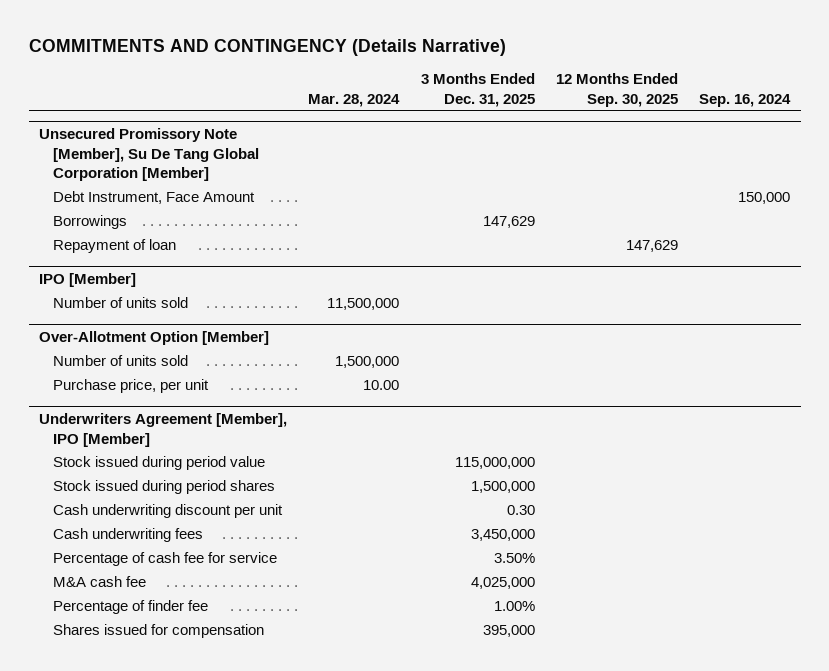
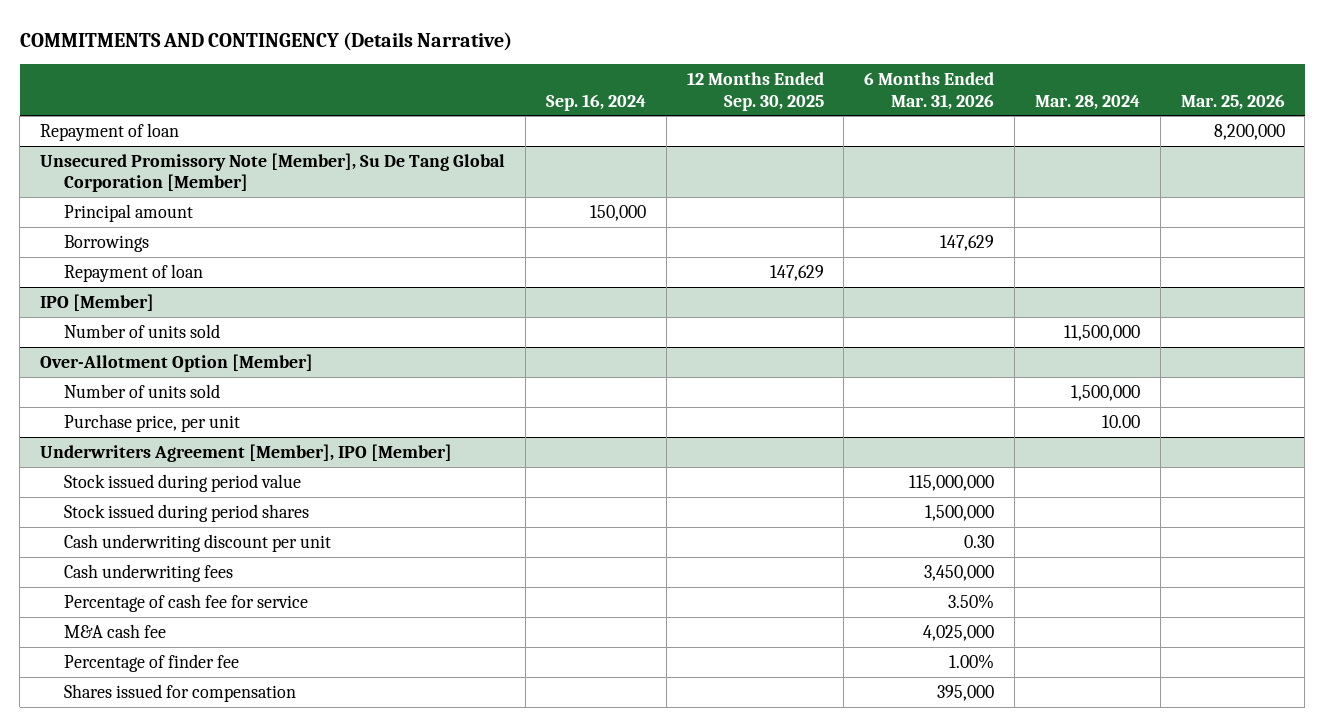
[420,73,535,108] 3 Months Ended Dec. 31, 2025 -> none
none -> [864,72,995,110] 6 Months Ended Mar. 31, 2026
none -> [1180,93,1285,110] Mar. 25, 2026
none -> [40,122,180,141] Repayment of loan
[53,191,256,205] Debt Instrument, Face Amount -> [64,203,194,222] Principal amount

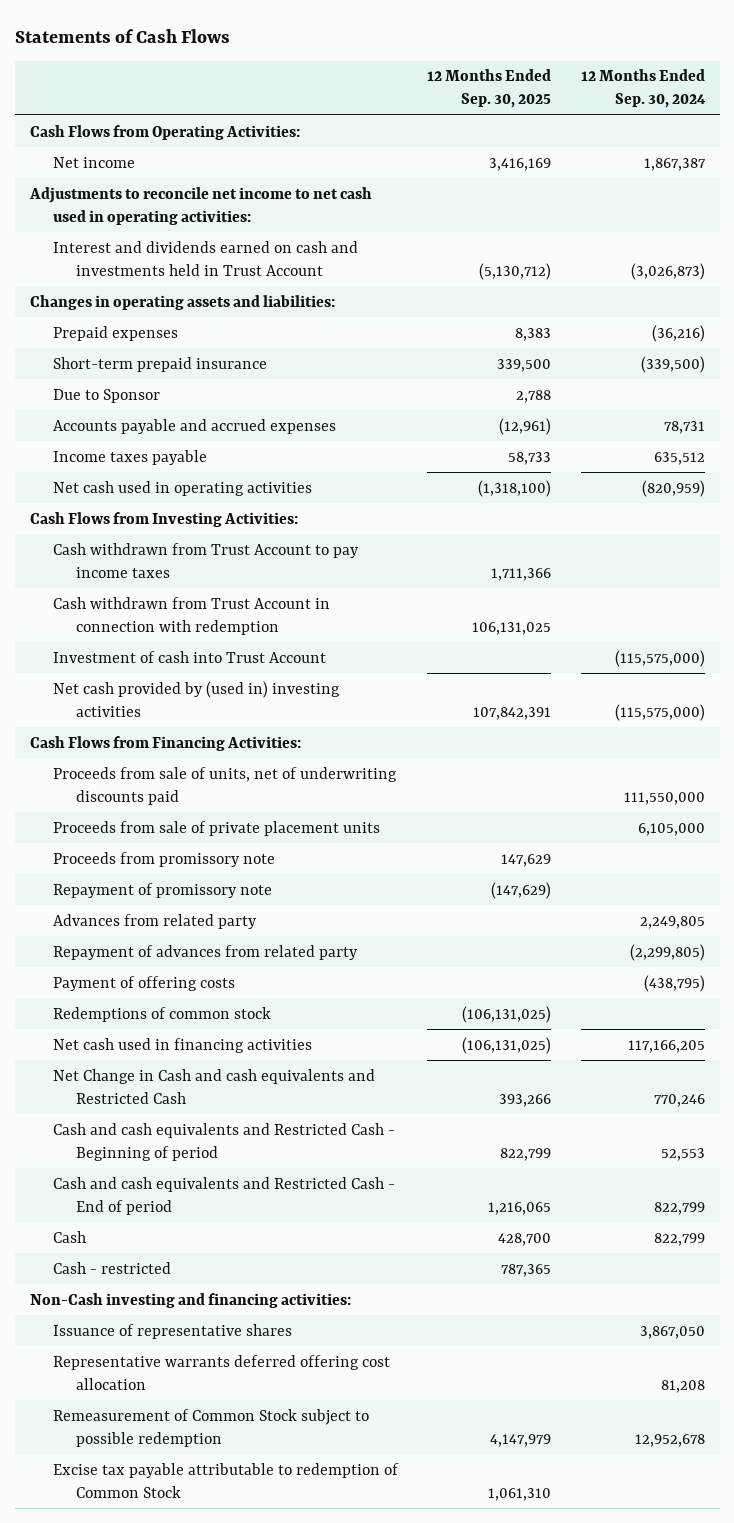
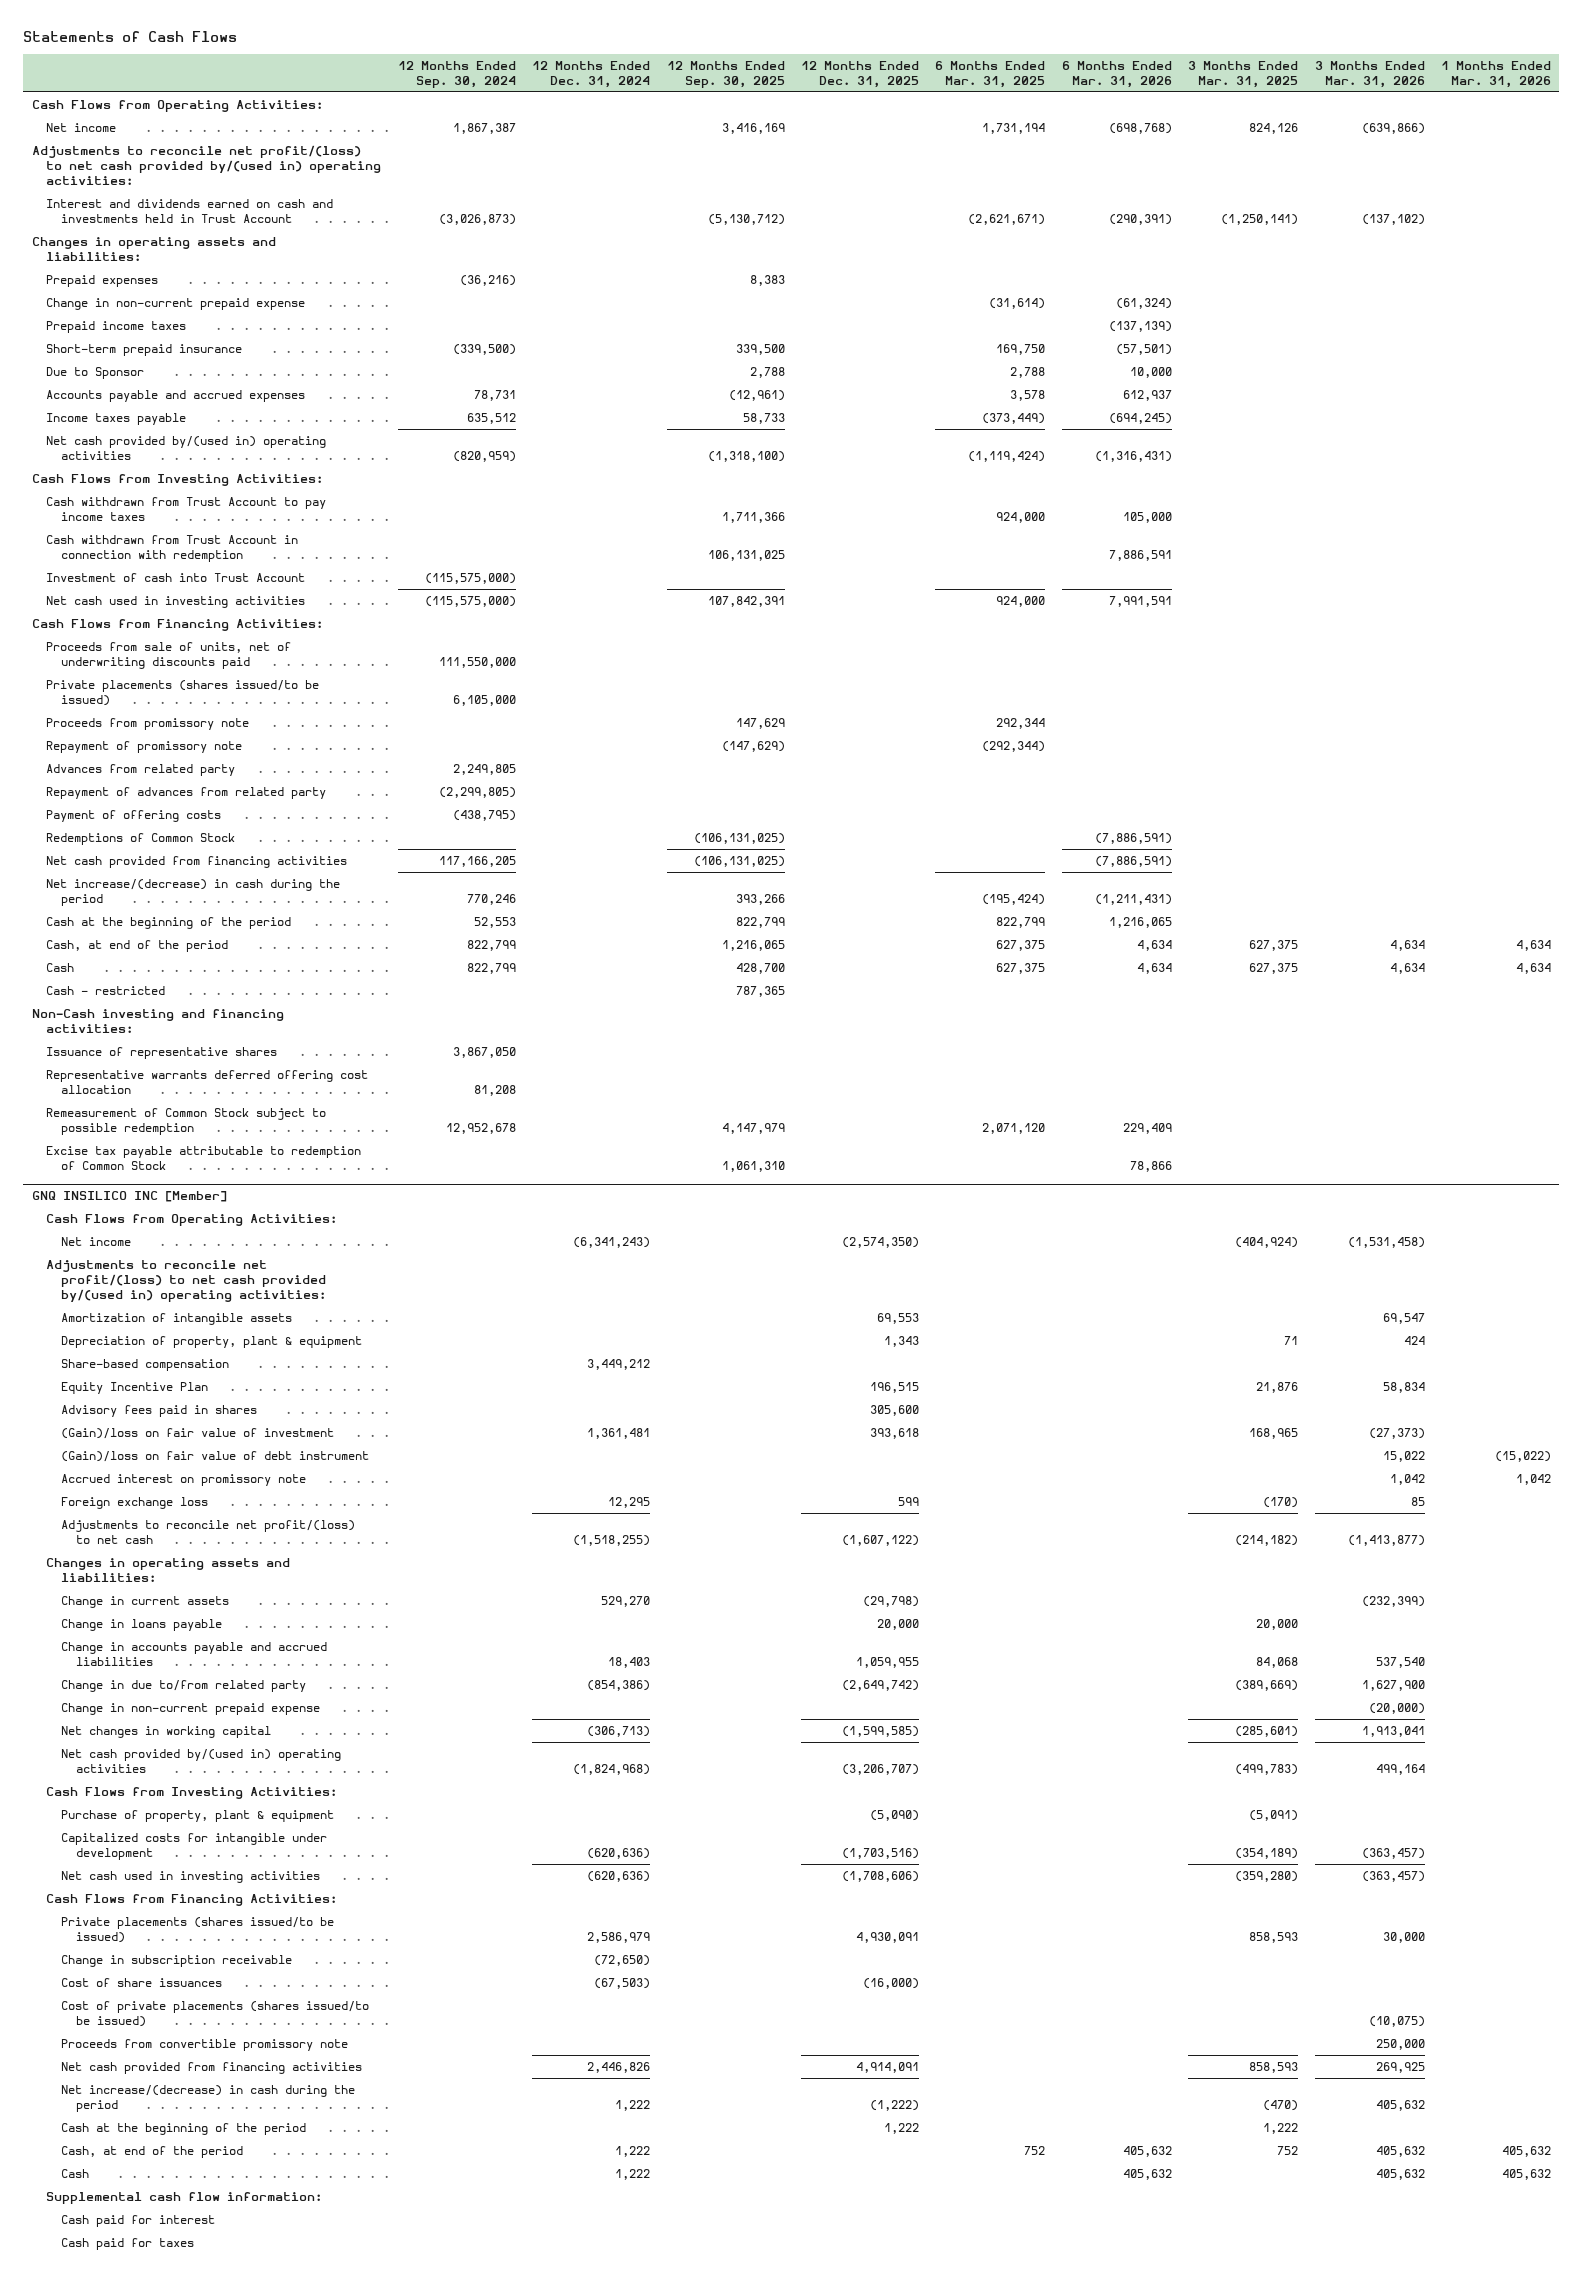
none -> [532,60,651,88] 12 Months Ended Dec. 31, 2024
none -> [801,60,920,88] 12 Months Ended Dec. 31, 2025
none -> [935,60,1046,88] 6 Months Ended Mar. 31, 2025
none -> [1061,60,1172,88] 6 Months Ended Mar. 31, 2026
none -> [1188,60,1299,88] 3 Months Ended Mar. 31, 2025
none -> [1314,60,1425,88] 3 Months Ended Mar. 31, 2026
none -> [1441,60,1552,88] 1 Months Ended Mar. 31, 2026
[28,186,372,225] Adjustments to reconcile net income to net cash used in operating activities: -> [31,144,382,186] Adjustments to reconcile net profit/(loss) to net cash provided by/(used in) operating activities:
none -> [46,297,306,310] Change in non-current prepaid expense
none -> [46,320,187,333] Prepaid income taxes
[52,480,312,496] Net cash used in operating activities -> [46,435,327,461] Net cash provided by/(used in) operating activities
[52,680,340,717] Net cash provided by (used in) investing activities -> [46,595,306,608] Net cash used in investing activities
[52,820,380,836] Proceeds from sale of private placement units -> [46,679,320,707] Private placements (shares issued/to be issued)
[52,1006,271,1022] Redemptions of common stock -> [46,832,236,845] Redemptions of Common Stock
[52,1037,312,1053] Net cash used in financing activities -> [46,855,348,868] Net cash provided from financing activities
[52,1068,375,1104] Net Change in Cash and cash equivalents and Restricted Cash -> [46,878,341,907] Net increase/(decrease) in cash during the period
[52,1122,395,1161] Cash and cash equivalents and Restricted Cash - Beginning of period -> [46,916,292,929] Cash at the beginning of the period
[52,1176,395,1215] Cash and cash equivalents and Restricted Cash - End of period -> [46,939,229,952] Cash, at end of the period
none -> [31,1191,227,1203] GNQ INSILICO INC [Member]
none -> [46,1213,338,1226] Cash Flows from Operating Activities:
none -> [61,1236,132,1246] Net income
none -> [46,1259,327,1303] Adjustments to reconcile net profit/(loss) to net cash provided by/(used in) operating activities:
none -> [61,1312,293,1325] Amortization of intangible assets
none -> [61,1335,363,1348] Depreciation of property, plant & equipment
none -> [61,1358,230,1371] Share-based compensation
none -> [61,1381,209,1394] Equity Incentive Plan
none -> [61,1404,258,1417] Advisory fees paid in shares
none -> [61,1427,335,1439] (Gain)/loss on fair value of investment
none -> [61,1450,370,1462] (Gain)/loss on fair value of debt instrument
none -> [61,1473,307,1486] Accrued interest on promissory note
none -> [61,1496,209,1509] Foreign exchange loss
none -> [61,1519,356,1545] Adjustments to reconcile net profit/(loss) to net cash
none -> [46,1557,291,1583] Changes in operating assets and liabilities:
none -> [61,1595,230,1608] Change in current assets
none -> [61,1618,223,1631] Change in loans payable
none -> [61,1641,328,1667] Change in accounts payable and accrued liabilities
none -> [61,1679,307,1692] Change in due to/from related party
none -> [61,1702,321,1715] Change in non-current prepaid expense
none -> [61,1725,272,1738] Net changes in working capital
none -> [61,1748,342,1774] Net cash provided by/(used in) operating activities
none -> [46,1786,338,1799] Cash Flows from Investing Activities:
none -> [61,1809,335,1822] Purchase of property, plant & equipment
none -> [61,1832,328,1861] Capitalized costs for intangible under development
none -> [61,1870,321,1883] Net cash used in investing activities
none -> [46,1893,338,1906] Cash Flows from Financing Activities:
none -> [61,1916,335,1944] Private placements (shares issued/to be issued)
none -> [61,1954,293,1967] Change in subscription receivable
none -> [61,1977,223,1987] Cost of share issuances
none -> [61,2000,370,2028] Cost of private placements (shares issued/to be issued)
none -> [61,2038,349,2051] Proceeds from convertible promissory note
none -> [61,2061,363,2074] Net cash provided from financing activities
none -> [61,2084,356,2113] Net increase/(decrease) in cash during the period
none -> [61,2122,307,2135] Cash at the beginning of the period
none -> [61,2145,244,2158] Cash, at end of the period
none -> [61,2168,90,2178] Cash
none -> [46,2191,323,2204] Supplemental cash flow information:
none -> [61,2214,216,2227] Cash paid for interest
none -> [61,2237,195,2250] Cash paid for taxes

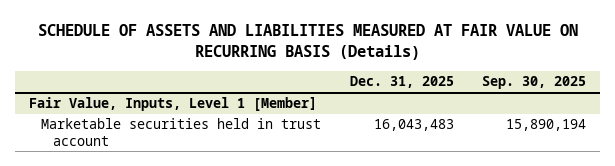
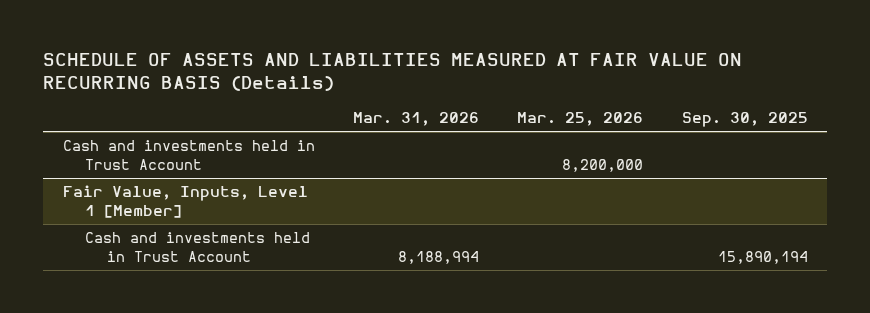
[349,76,454,89] Dec. 31, 2025 -> none
none -> [352,112,479,127] Mar. 31, 2026
none -> [517,112,644,127] Mar. 25, 2026
none -> [62,140,315,170] Cash and investments held in Trust Account
[41,118,322,146] Marketable securities held in trust account -> [84,232,310,262] Cash and investments held in Trust Account

